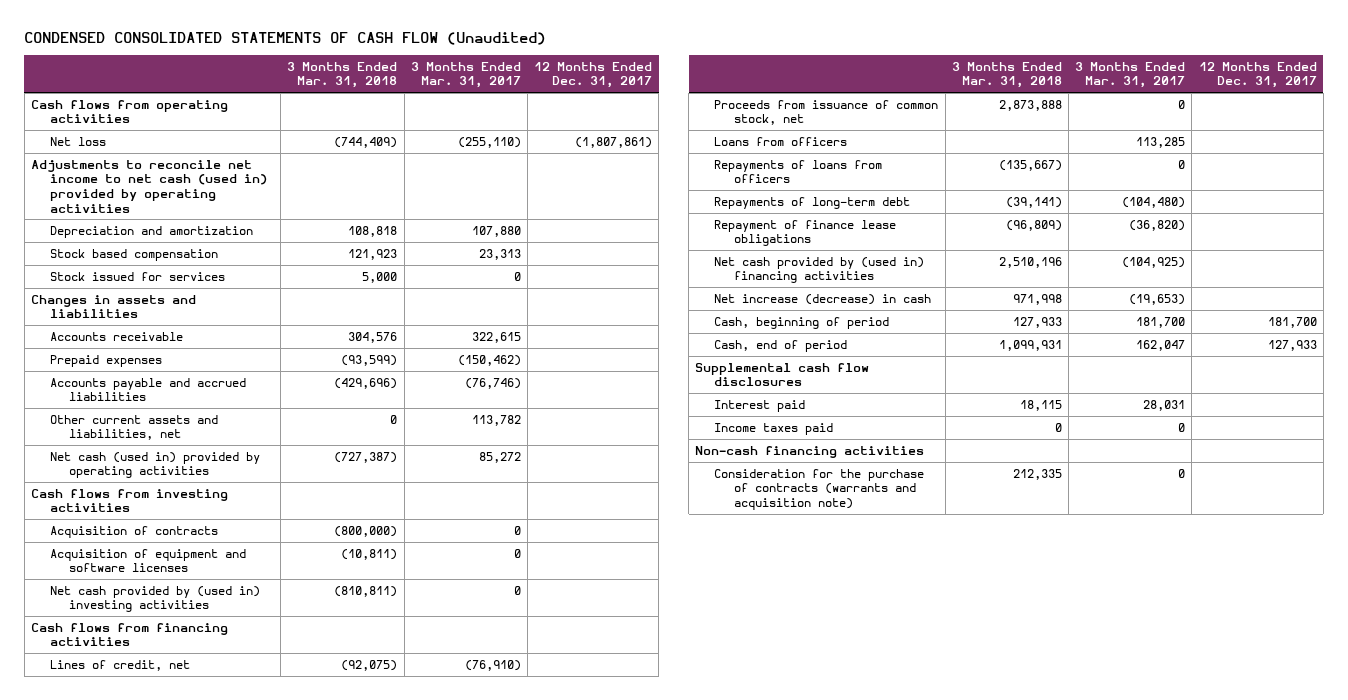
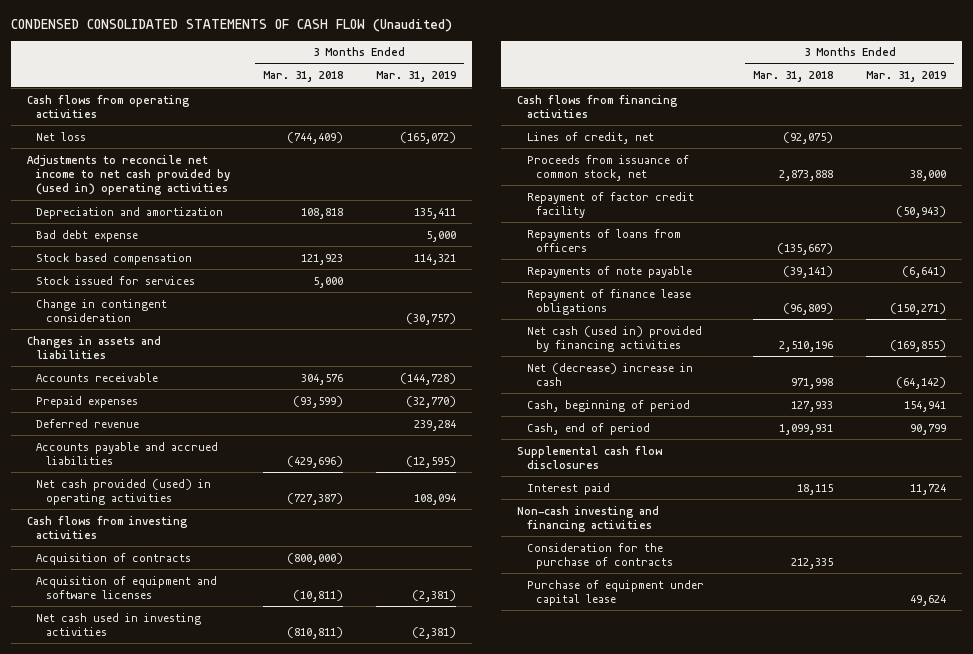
[410,61,521,89] 3 Months Ended Mar. 31, 2017 -> none
[534,61,653,89] 12 Months Ended Dec. 31, 2017 -> none
none -> [375,71,456,83] Mar. 31, 2019
[31,159,268,213] Adjustments to reconcile net income to net cash (used in) provided by operating activities -> [27,154,231,196] Adjustments to reconcile net income to net cash provided by (used in) operating activities
none -> [36,229,139,242] Bad debt expense
none -> [36,298,168,322] Change in contingent consideration
none -> [36,418,140,428] Deferred revenue
[50,414,219,441] Other current assets and liabilities, net -> none
[50,451,261,479] Net cash (used in) provided by operating activities -> [36,478,212,505] Net cash provided (used) in operating activities
[50,585,261,613] Net cash provided by (used in) investing activities -> [36,612,202,636] Net cash used in investing activities
[714,136,848,146] Loans from officers -> none
none -> [526,191,694,218] Repayment of factor credit facility
[714,196,911,209] Repayments of long-term debt -> [526,265,692,278] Repayments of note payable
[714,256,925,284] Net cash provided by (used in) financing activities -> [526,325,702,352] Net cash (used in) provided by financing activities
[714,293,932,305] Net increase (decrease) in cash -> [526,362,693,386] Net (decrease) increase in cash
[714,422,834,435] Income taxes paid -> none
[695,445,925,458] Non-cash financing activities -> [517,505,660,532] Non-cash investing and financing activities
[714,468,925,511] Consideration for the purchase of contracts (warrants and acquisition note) -> [526,542,673,569] Consideration for the purchase of contracts
none -> [526,579,704,606] Purchase of equipment under capital lease

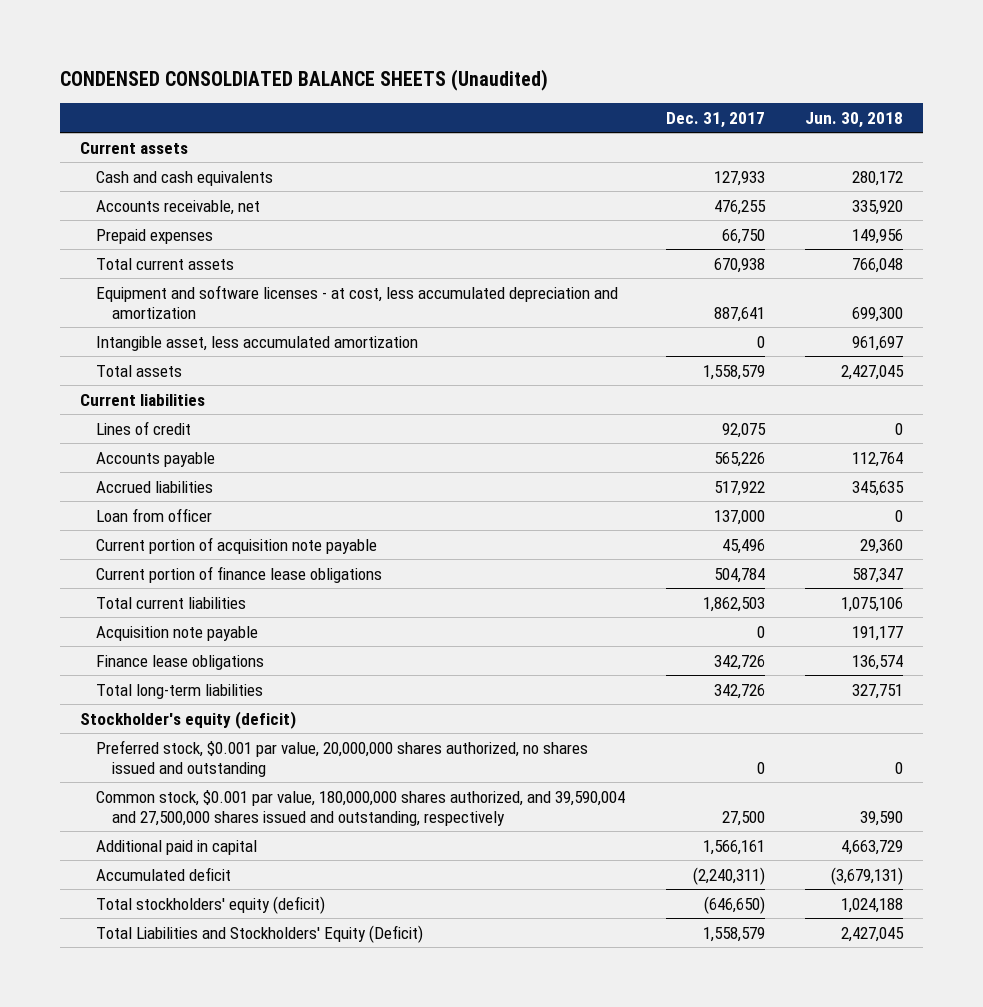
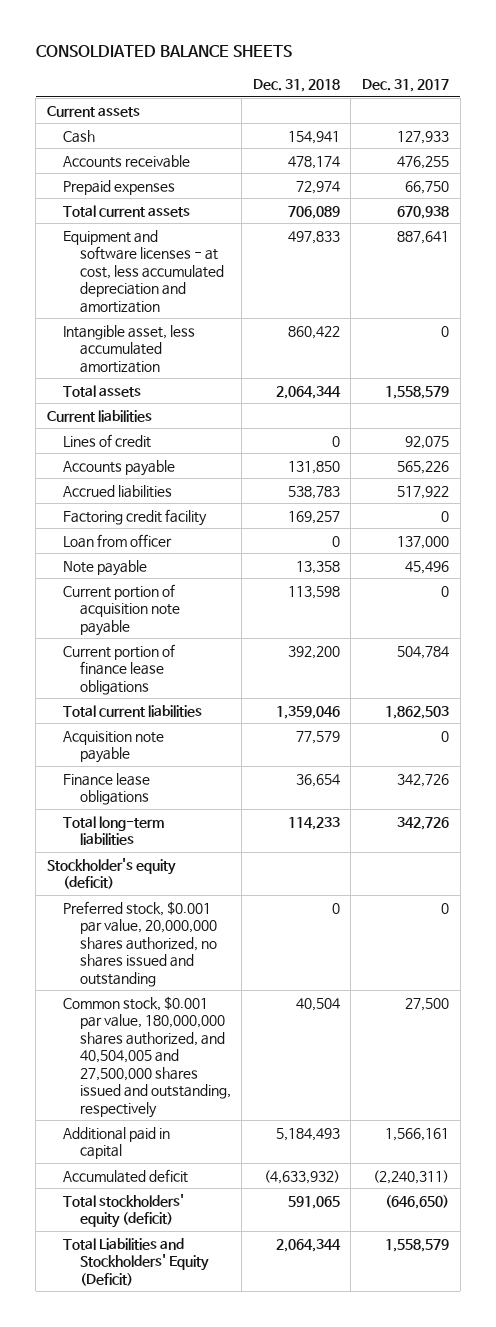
[59,69,548,92] CONDENSED CONSOLDIATED BALANCE SHEETS (Unaudited) -> [35,45,292,58] CONSOLDIATED BALANCE SHEETS
[805,111,904,128] Jun. 30, 2018 -> none
none -> [252,78,340,92] Dec. 31, 2018
[96,170,274,186] Cash and cash equivalents -> [63,129,96,143] Cash
[96,199,261,215] Accounts receivable, net -> [63,154,191,168] Accounts receivable
none -> [63,508,208,526] Factoring credit facility
none -> [63,559,148,576] Note payable
[721,538,765,554] 45,496 -> [441,585,450,597] 0
[96,789,626,826] Common stock, $0.001 par value, 180,000,000 shares authorized, and 39,590,004 and 27,500,000 shares issued and outstanding, respectively -> [63,995,231,1118] Common stock, $0.001 par value, 180,000,000 shares authorized, and 40,504,005 and 27,500,000 shares issued and outstanding, respectively

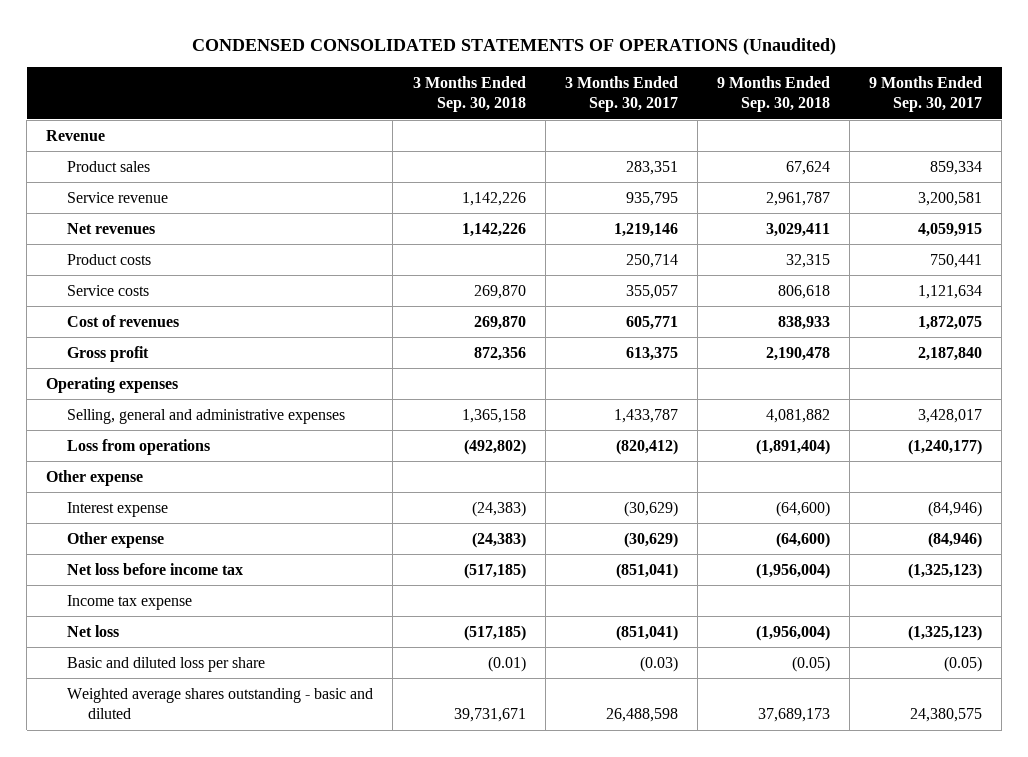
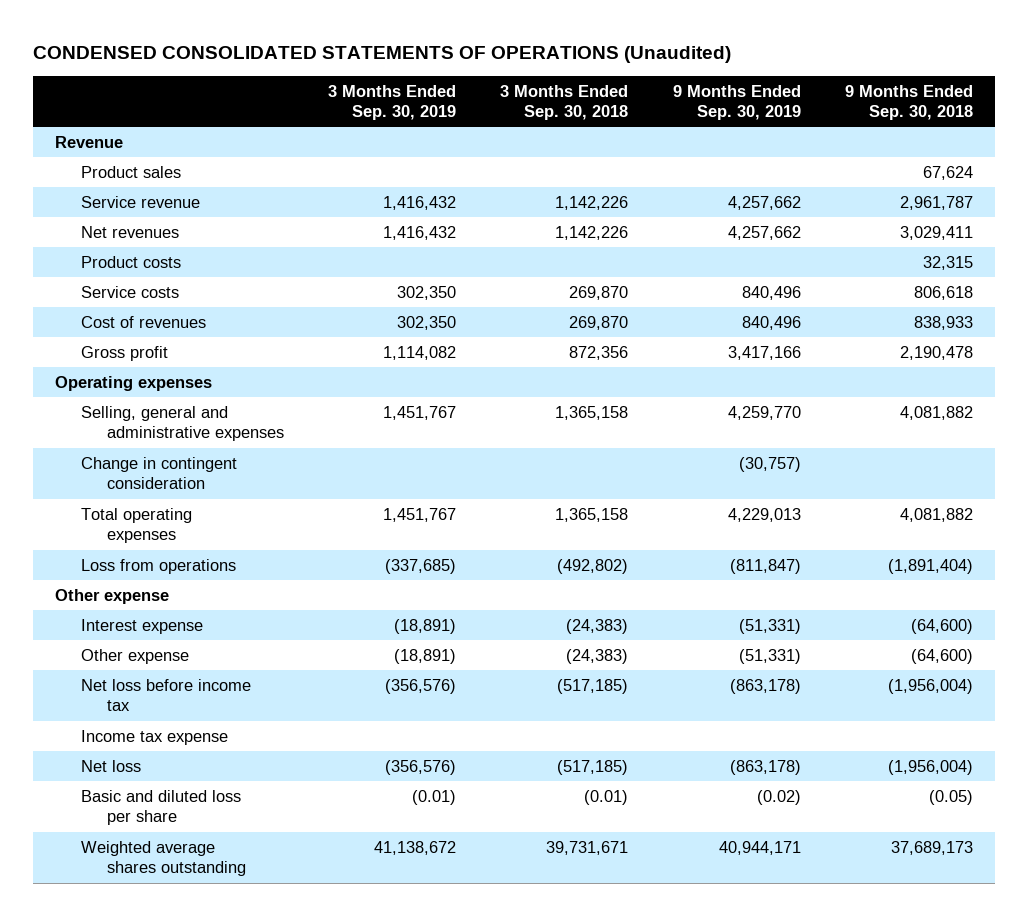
[564,76,678,113] 3 Months Ended Sep. 30, 2017 -> none
[869,76,983,113] 9 Months Ended Sep. 30, 2017 -> none
none -> [327,84,456,120] 3 Months Ended Sep. 30, 2019
none -> [672,84,801,120] 9 Months Ended Sep. 30, 2019
none -> [80,456,237,490] Change in contingent consideration
none -> [80,507,192,544] Total operating expenses
[67,687,374,720] Weighted average shares outstanding - basic and diluted -> [80,840,246,877] Weighted average shares outstanding

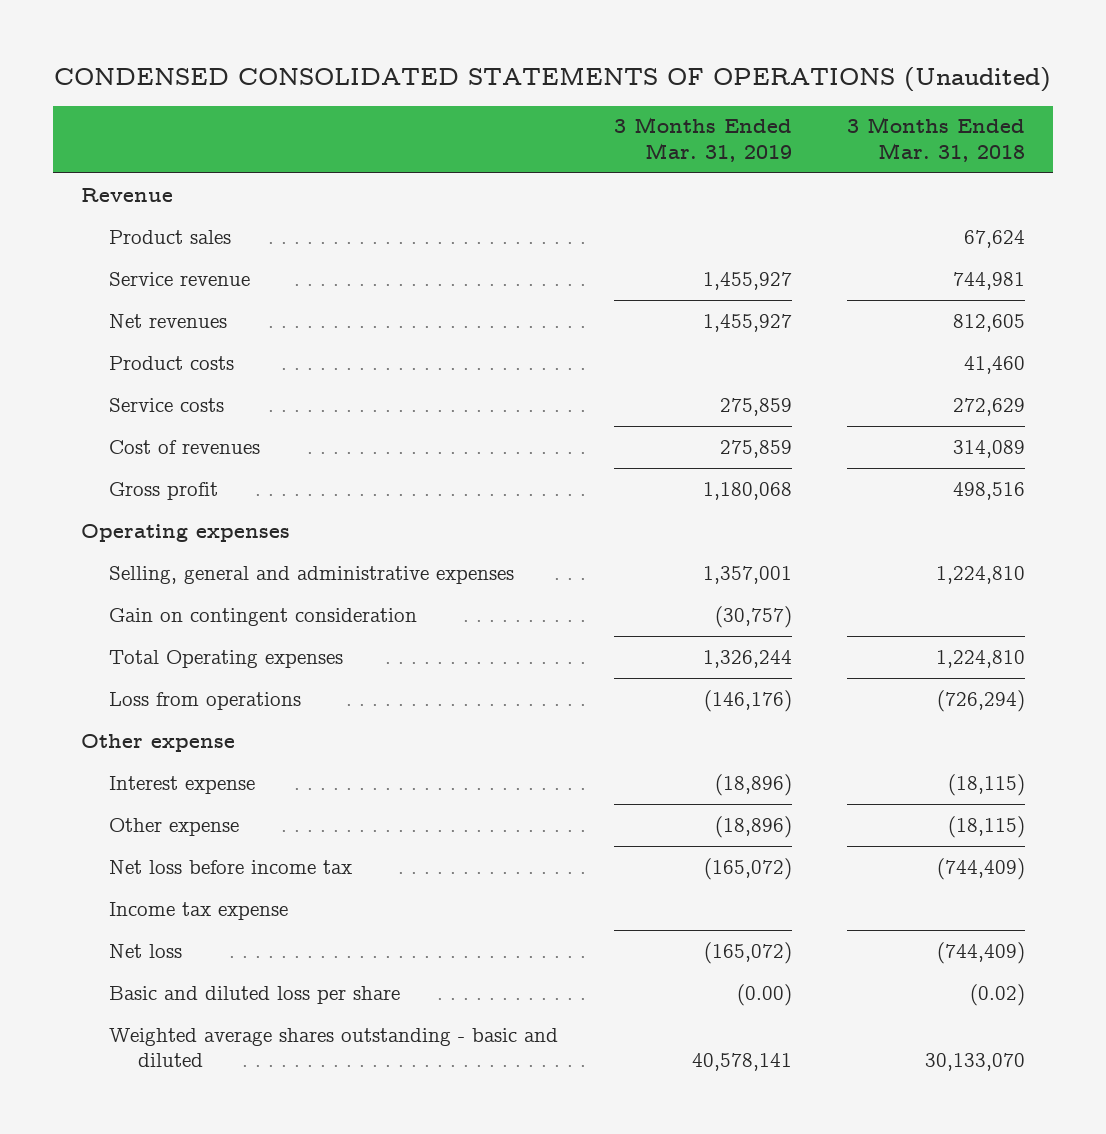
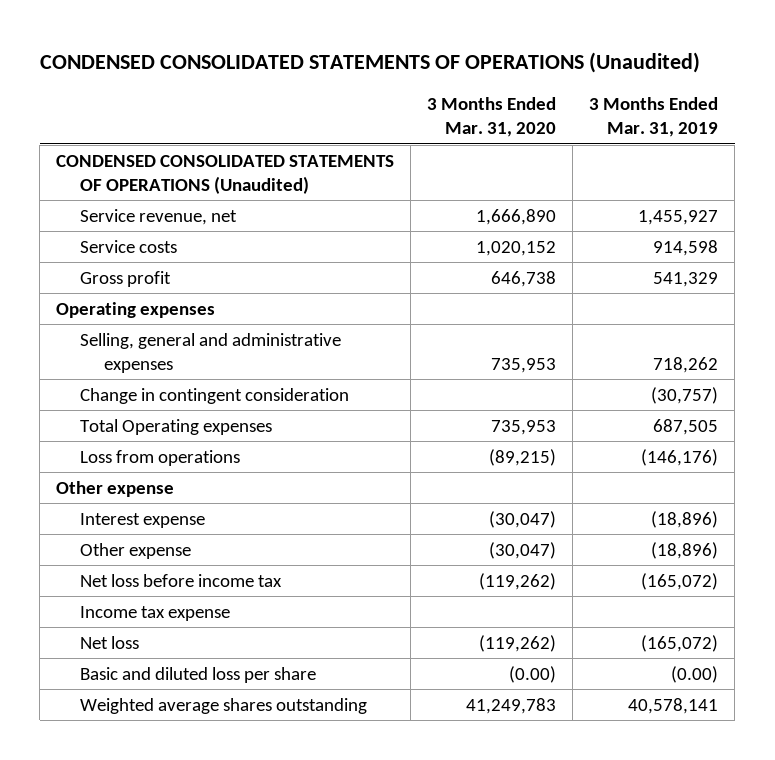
[847,117,1026,162] 3 Months Ended Mar. 31, 2018 -> none
none -> [427,97,557,138] 3 Months Ended Mar. 31, 2020
[81,187,174,202] Revenue -> none
[109,229,232,244] Product sales -> none
[109,271,251,286] Service revenue -> none
[109,355,235,370] Product costs -> none
[109,439,261,454] Cost of revenues -> none
none -> [56,154,395,194] CONDENSED CONSOLIDATED STATEMENTS OF OPERATIONS (Unaudited)
[109,313,228,328] Net revenues -> [80,208,238,225] Service revenue, net
[719,397,792,416] 275,859 -> [653,239,719,256] 914,598
[702,481,792,500] 1,180,068 -> [653,271,719,287] 541,329
[702,565,792,584] 1,357,001 -> [653,356,719,373] 718,262
[109,607,418,626] Gain on contingent consideration -> [80,387,350,404] Change in contingent consideration
[702,649,792,668] 1,326,244 -> [653,418,719,435] 687,505
[109,1027,559,1068] Weighted average shares outstanding - basic and diluted -> [80,697,368,714] Weighted average shares outstanding

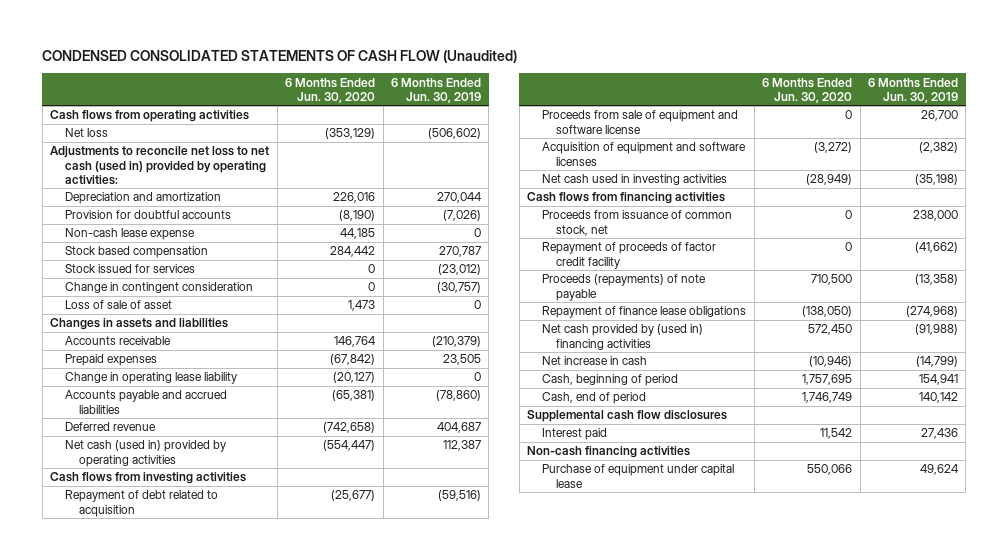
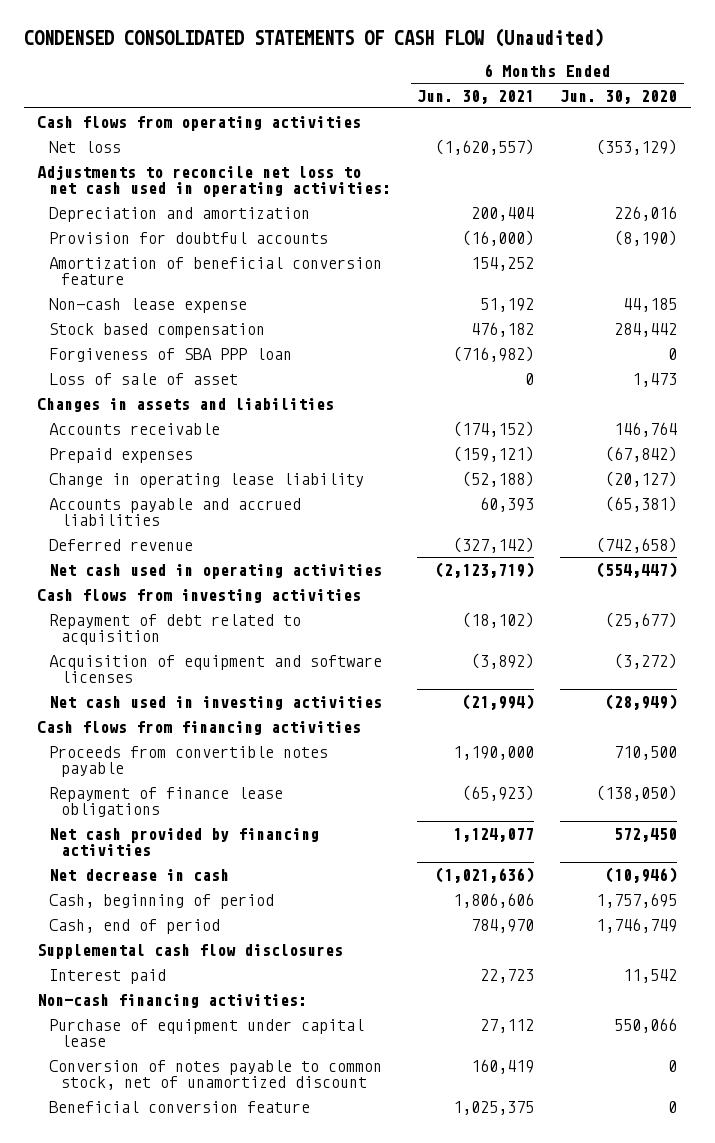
[390,77,481,103] 6 Months Ended Jun. 30, 2019 -> none
none -> [417,89,535,104] Jun. 30, 2021
[50,146,270,186] Adjustments to reconcile net loss to net cash (used in) provided by operating activities: -> [37,164,392,198] Adjustments to reconcile net loss to net cash used in operating activities:
none -> [49,256,383,286] Amortization of beneficial conversion feature
[64,264,195,274] Stock issued for services -> none
[64,282,253,294] Change in contingent consideration -> none
none -> [49,347,293,362] Forgiveness of SBA PPP loan
[64,440,226,467] Net cash (used in) provided by operating activities -> [49,563,383,579] Net cash used in operating activities
[541,110,738,134] Proceeds from sale of equipment and software license -> none
[541,210,732,236] Proceeds from issuance of common stock, net -> none
[541,242,716,269] Repayment of proceeds of factor credit facility -> none
[541,274,706,301] Proceeds (repayments) of note payable -> [49,745,329,778] Proceeds from convertible notes payable
[541,324,703,350] Net cash provided by (used in) financing activities -> [49,827,320,857] Net cash provided by financing activities
[541,356,647,366] Net increase in cash -> [49,868,230,881] Net decrease in cash
[527,446,691,459] Non-cash financing activities -> [37,993,308,1008] Non-cash financing activities:
none -> [49,1059,383,1091] Conversion of notes payable to common stock, net of unamortized discount
none -> [49,1100,311,1113] Beneficial conversion feature

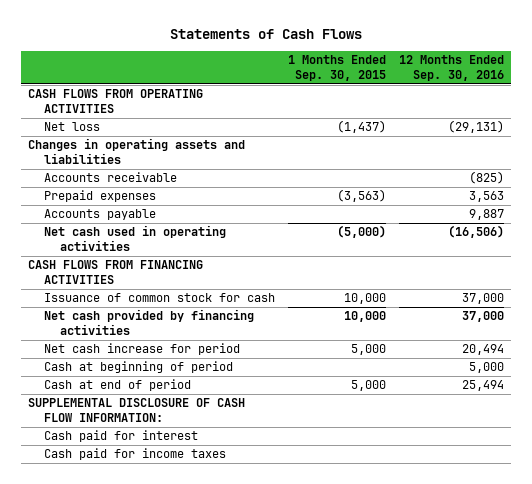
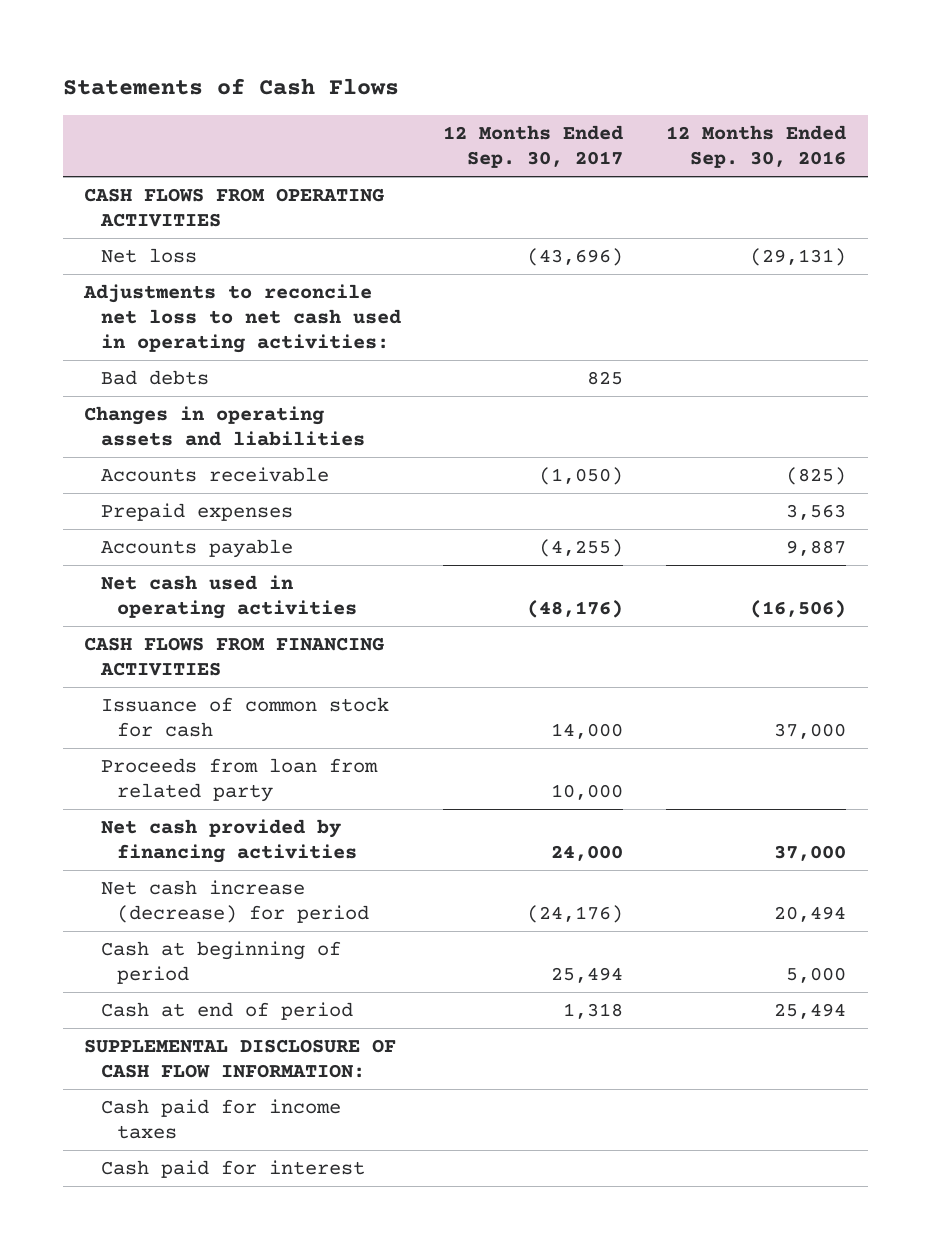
[288,55,387,82] 1 Months Ended Sep. 30, 2015 -> none
none -> [443,124,624,168] 12 Months Ended Sep. 30, 2017
none -> [83,284,401,354] Adjustments to reconcile net loss to net cash used in operating activities:
none -> [100,370,209,386] Bad debts
none -> [100,758,378,803] Proceeds from loan from related party
[43,343,240,356] Net cash increase for period -> [100,880,370,924] Net cash increase (decrease) for period
[43,430,198,443] Cash paid for interest -> [100,1160,365,1179] Cash paid for interest

